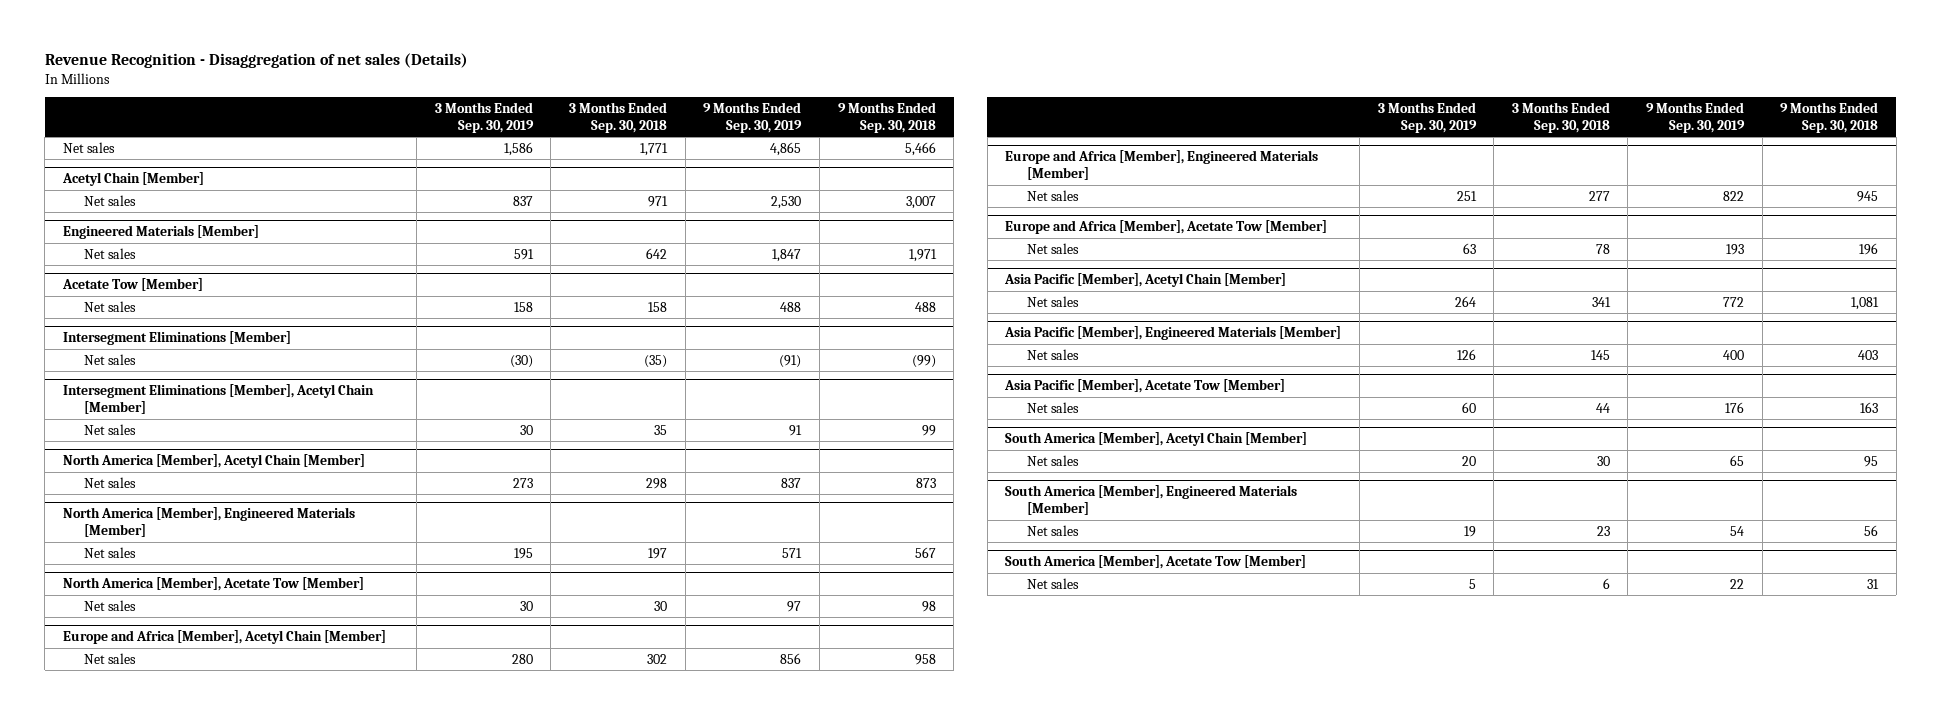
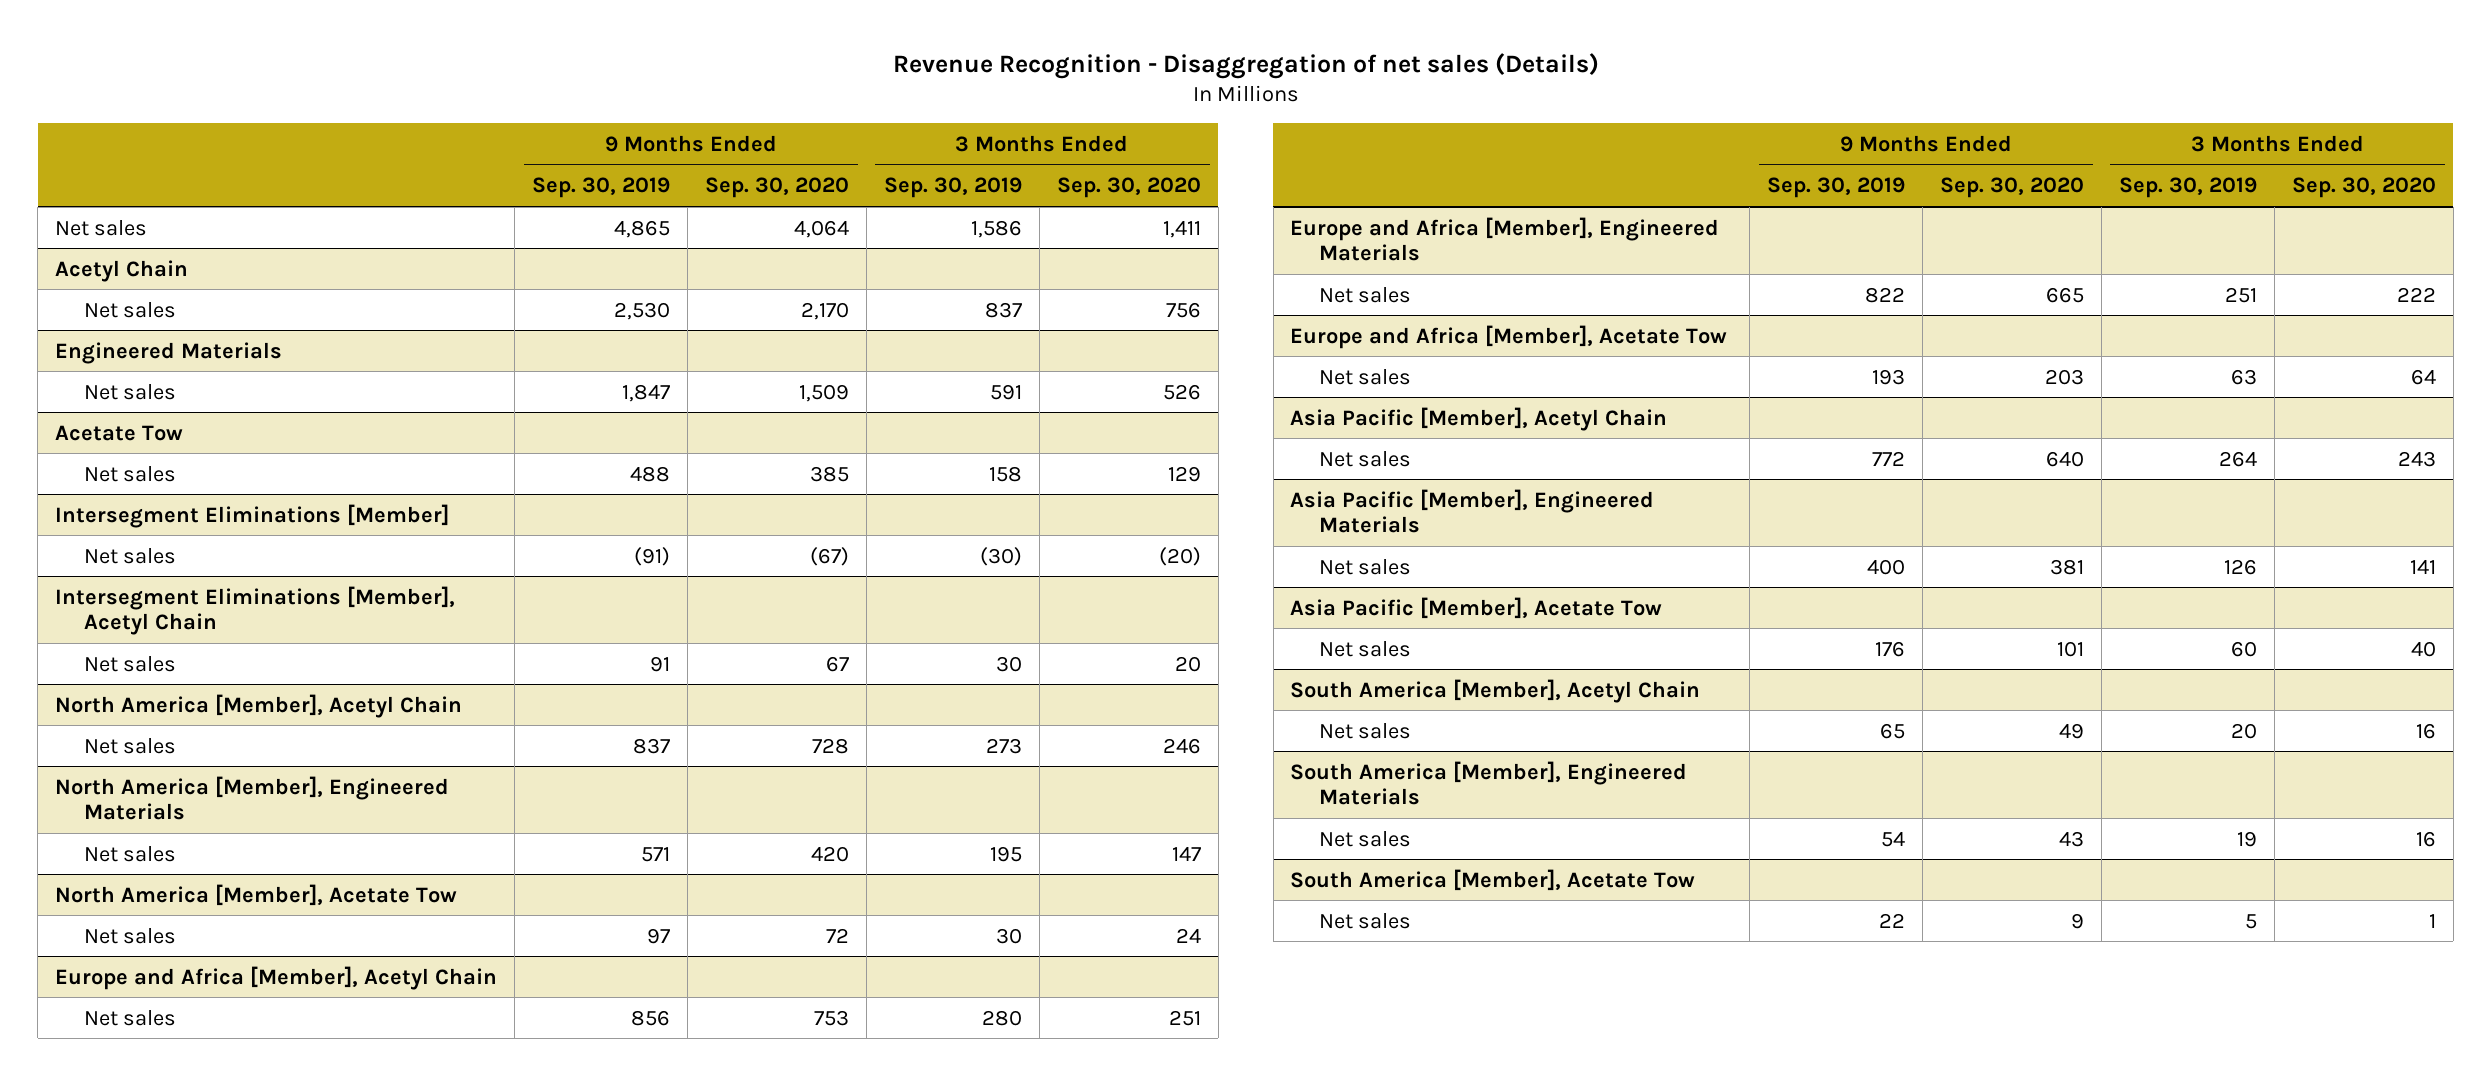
[569,101,668,133] 3 Months Ended Sep. 30, 2018 -> none
[837,101,936,133] 9 Months Ended Sep. 30, 2018 -> none
none -> [705,177,850,199] Sep. 30, 2020
none -> [1056,177,1201,199] Sep. 30, 2020
[61,172,204,187] Acetyl Chain [Member] -> [55,259,189,282] Acetyl Chain
[62,225,259,240] Engineered Materials [Member] -> [55,341,283,364] Engineered Materials
[61,278,203,292] Acetate Tow [Member] -> [55,424,184,441] Acetate Tow
[62,384,374,415] Intersegment Eliminations [Member], Acetyl Chain [Member] -> [55,585,456,636] Intersegment Eliminations [Member], Acetyl Chain
[62,454,365,469] North America [Member], Acetyl Chain [Member] -> [55,693,463,718] North America [Member], Acetyl Chain
[62,507,355,538] North America [Member], Engineered Materials [Member] -> [55,775,450,821] North America [Member], Engineered Materials
[62,577,364,592] North America [Member], Acetate Tow [Member] -> [55,883,458,906] North America [Member], Acetate Tow
[62,630,386,645] Europe and Africa [Member], Acetyl Chain [Member] -> [55,965,498,990] Europe and Africa [Member], Acetyl Chain
[1005,150,1319,181] Europe and Africa [Member], Engineered Materials [Member] -> [1290,216,1720,262] Europe and Africa [Member], Engineered Materials
[1005,220,1328,235] Europe and Africa [Member], Acetate Tow [Member] -> [1290,324,1728,349] Europe and Africa [Member], Acetate Tow
[1004,273,1287,288] Asia Pacific [Member], Acetyl Chain [Member] -> [1290,406,1668,431] Asia Pacific [Member], Acetyl Chain
[1004,326,1342,341] Asia Pacific [Member], Engineered Materials [Member] -> [1290,488,1655,534] Asia Pacific [Member], Engineered Materials
[1004,379,1286,394] Asia Pacific [Member], Acetate Tow [Member] -> [1290,596,1663,619] Asia Pacific [Member], Acetate Tow
[1005,432,1308,447] South America [Member], Acetyl Chain [Member] -> [1290,678,1701,703] South America [Member], Acetyl Chain
[1005,485,1298,516] South America [Member], Engineered Materials [Member] -> [1290,760,1688,806] South America [Member], Engineered Materials
[1005,555,1307,570] South America [Member], Acetate Tow [Member] -> [1290,868,1696,891] South America [Member], Acetate Tow

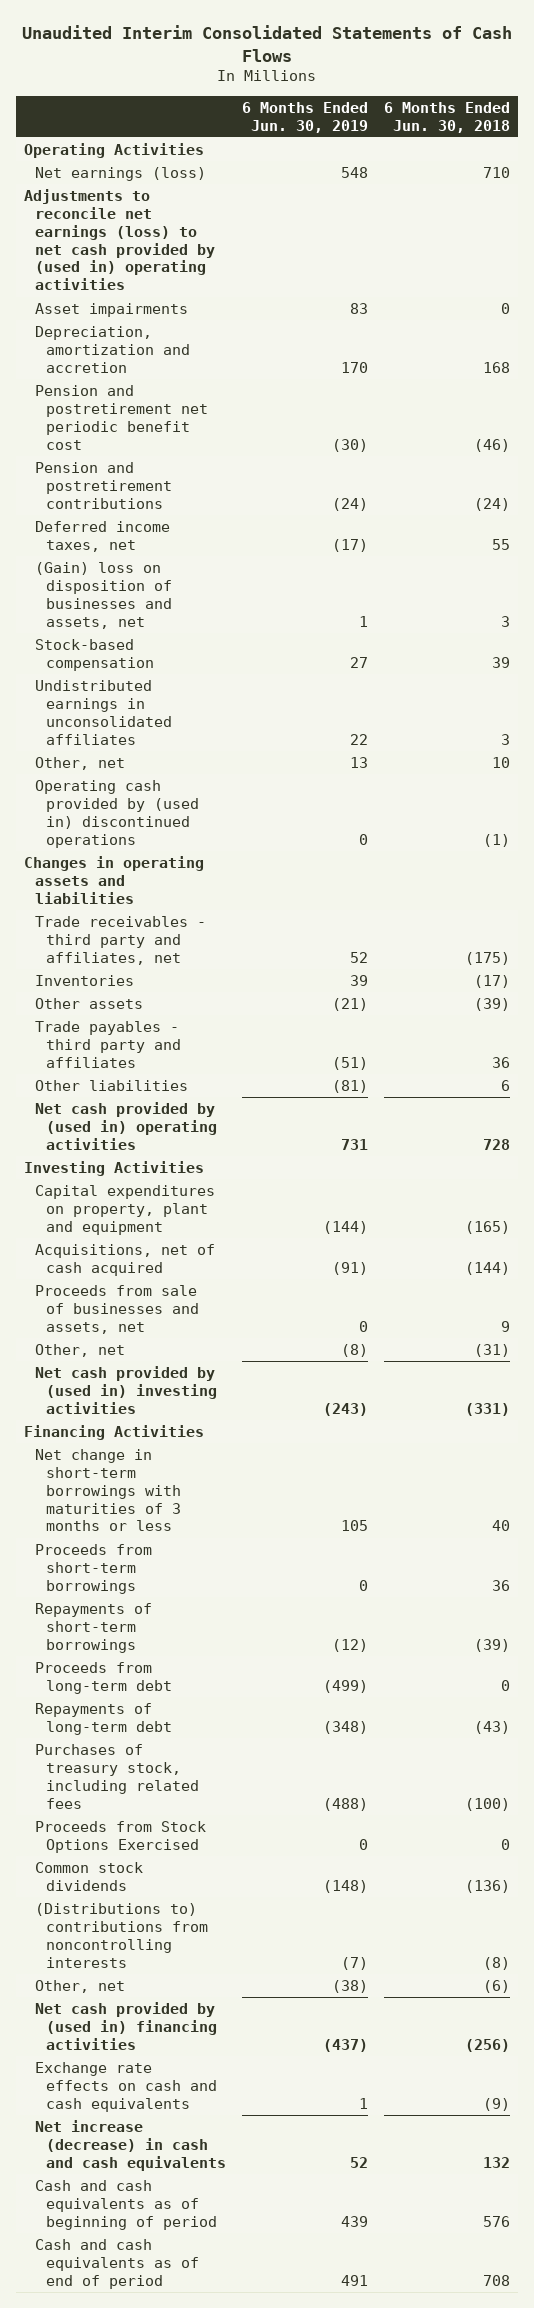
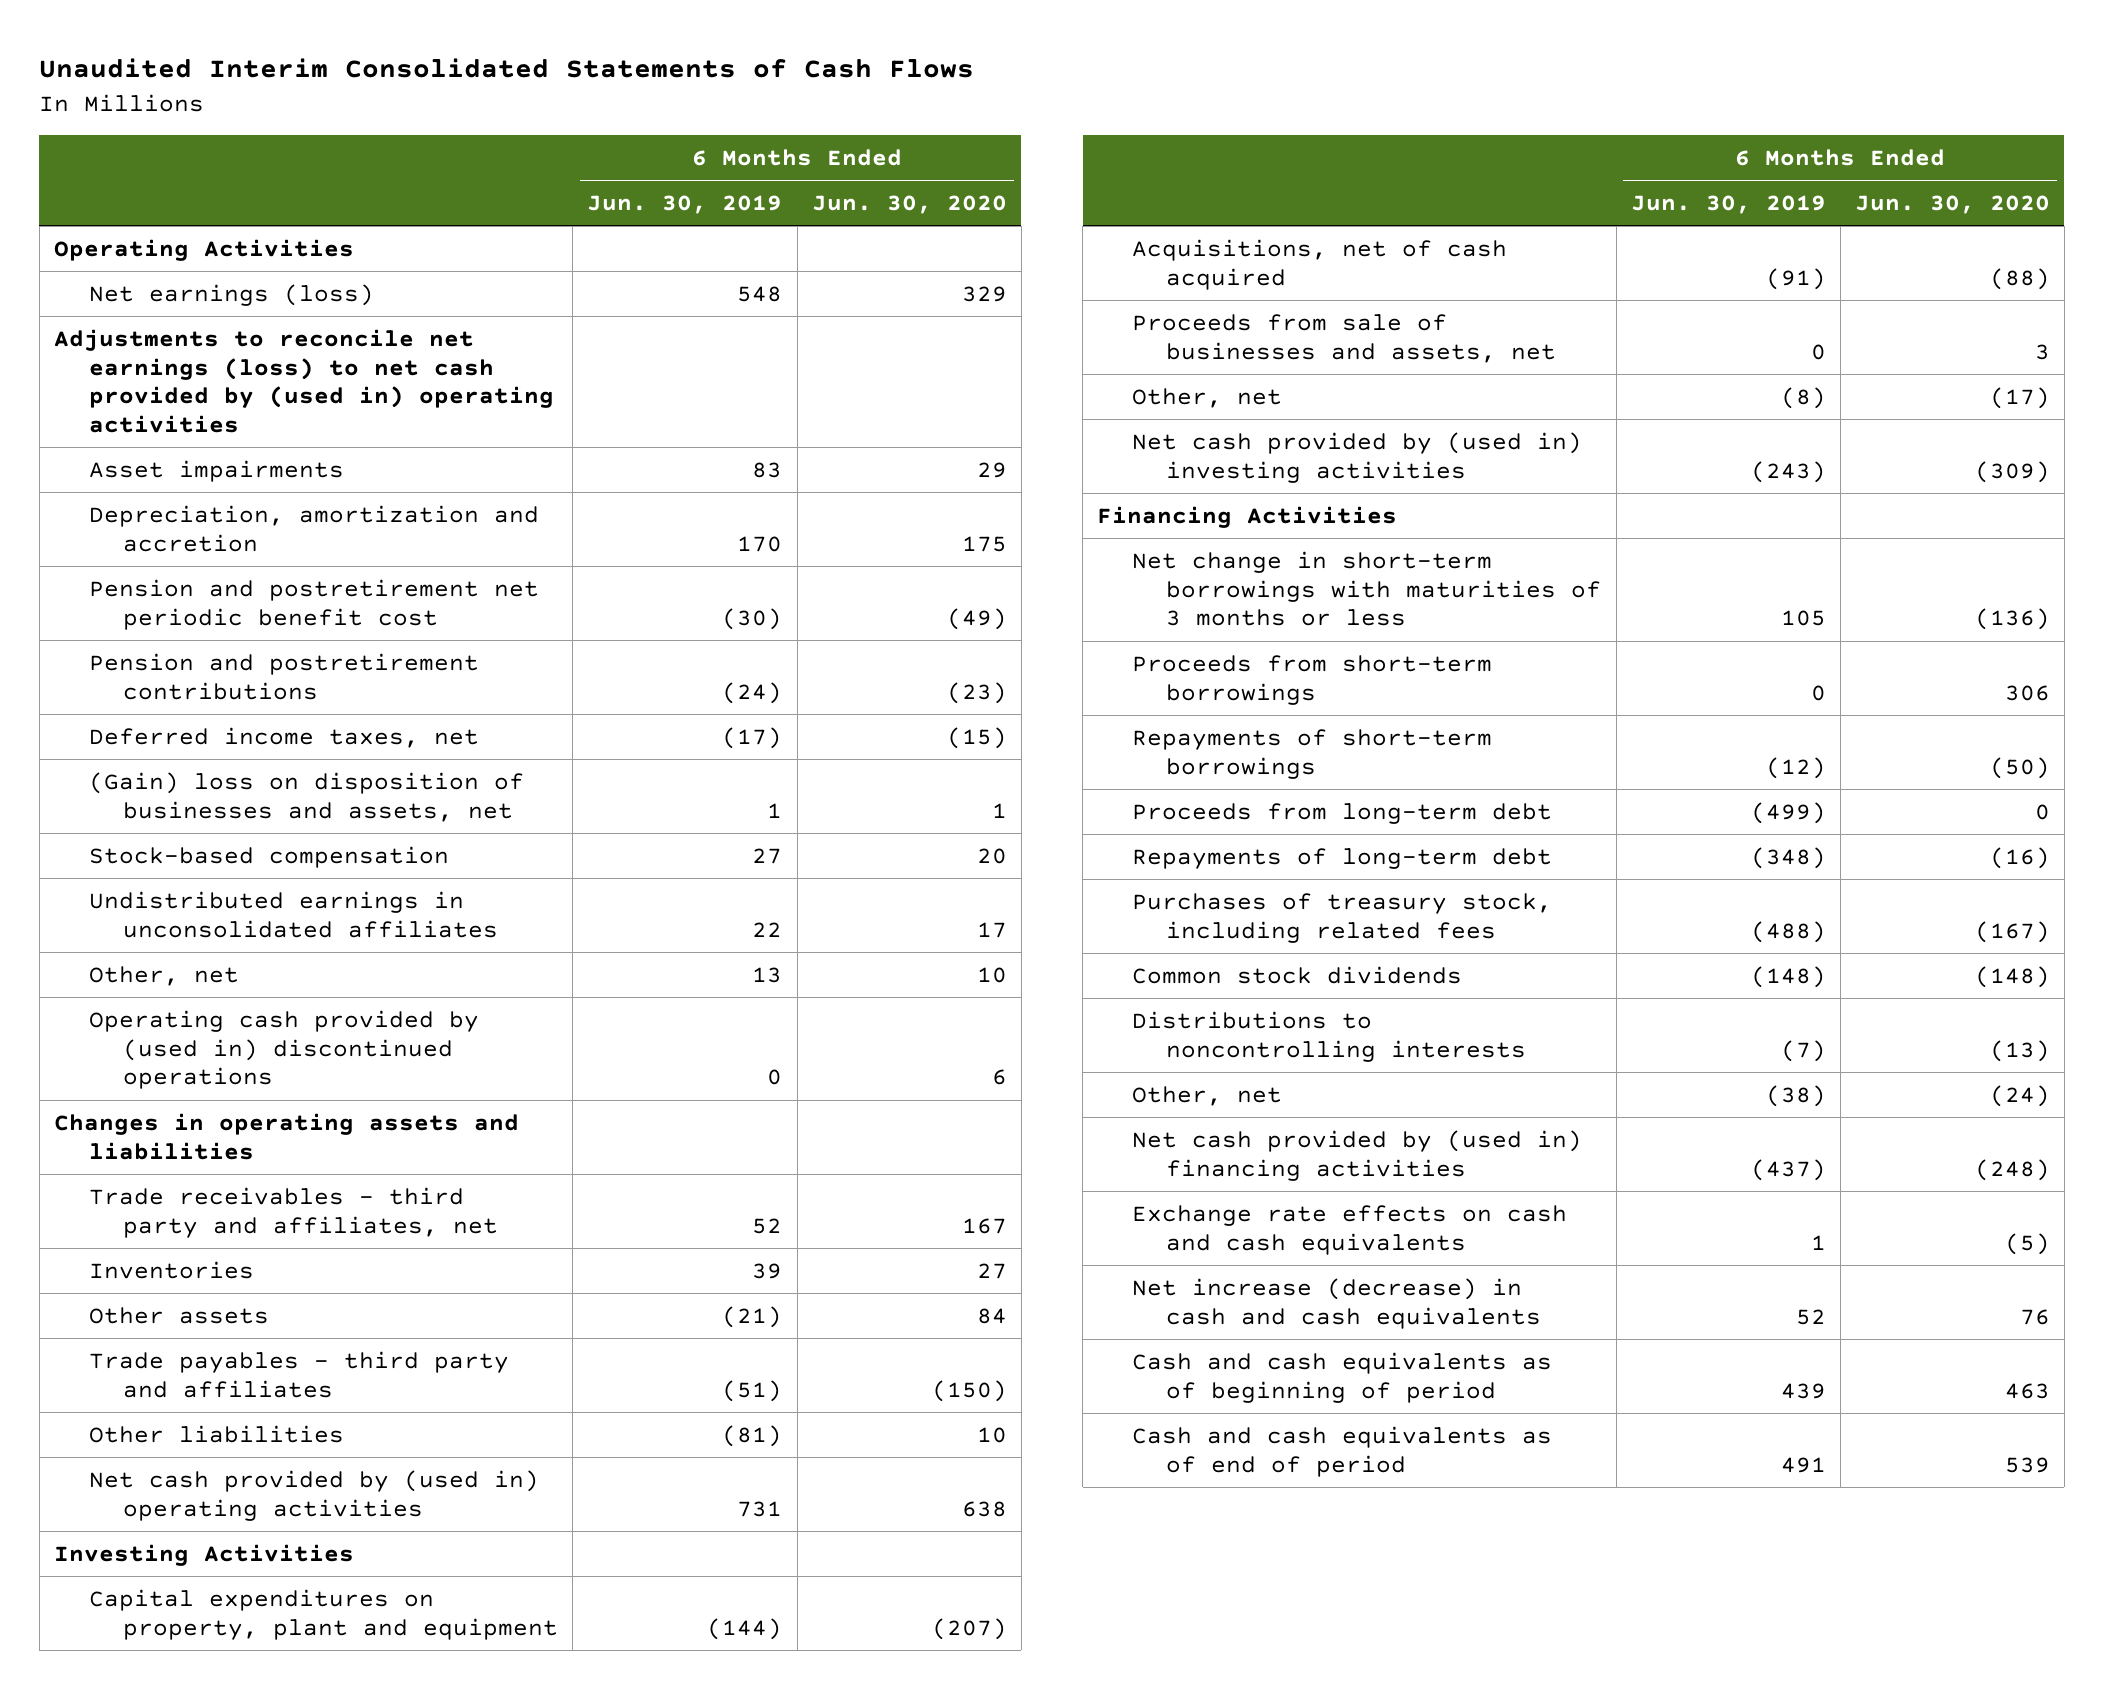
[384,101,511,133] 6 Months Ended Jun. 30, 2018 -> none
none -> [811,195,1007,215] Jun. 30, 2020
[35,1820,207,1853] Proceeds from Stock Options Exercised -> none
[35,1902,209,1968] (Distributions to) contributions from noncontrolling interests -> [1131,1010,1527,1062] Distributions to noncontrolling interests

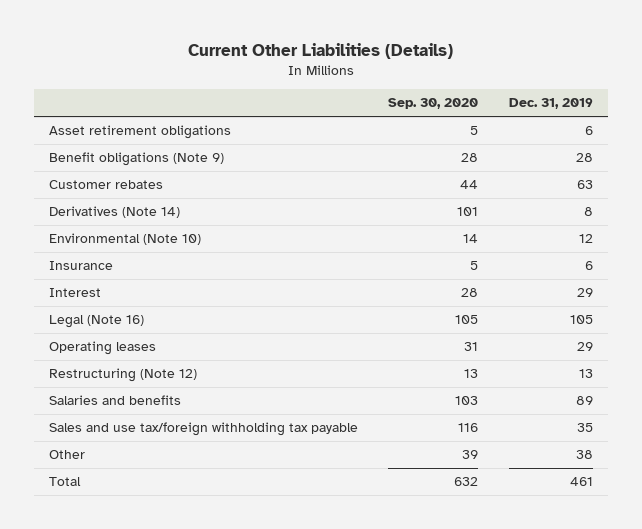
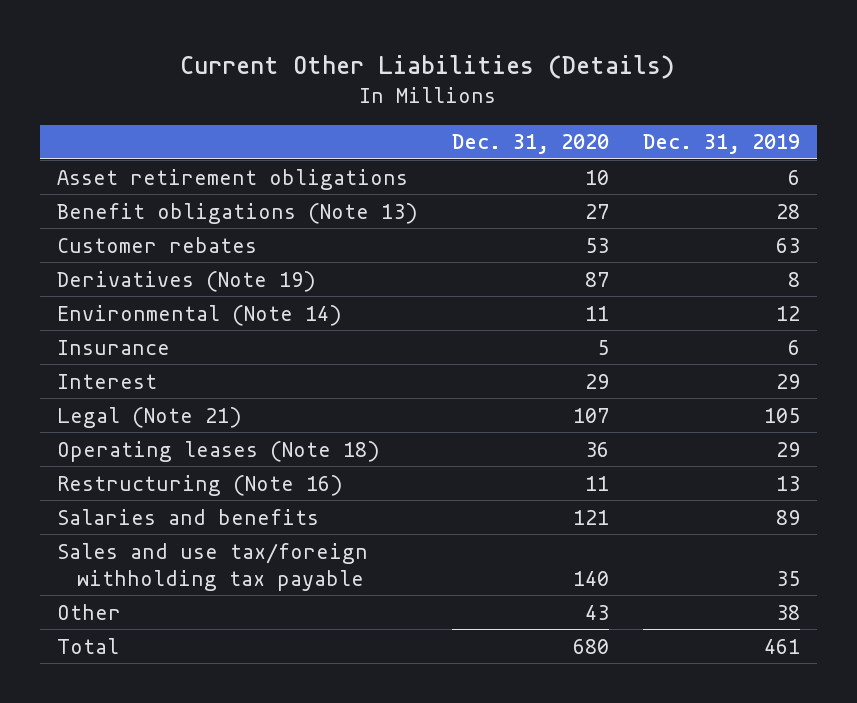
[388,98,479,110] Sep. 30, 2020 -> none
none -> [451,134,609,155] Dec. 31, 2020
[48,152,224,167] Benefit obligations (Note 9) -> [57,202,419,224] Benefit obligations (Note 13)
[48,206,180,219] Derivatives (Note 14) -> [57,270,317,292] Derivatives (Note 19)
[48,233,201,246] Environmental (Note 10) -> [57,304,343,326] Environmental (Note 14)
[48,315,144,329] Legal (Note 16) -> [57,406,243,428] Legal (Note 21)
[48,341,156,356] Operating leases -> [57,440,381,462] Operating leases (Note 18)
[48,368,197,383] Restructuring (Note 12) -> [57,474,344,496] Restructuring (Note 16)

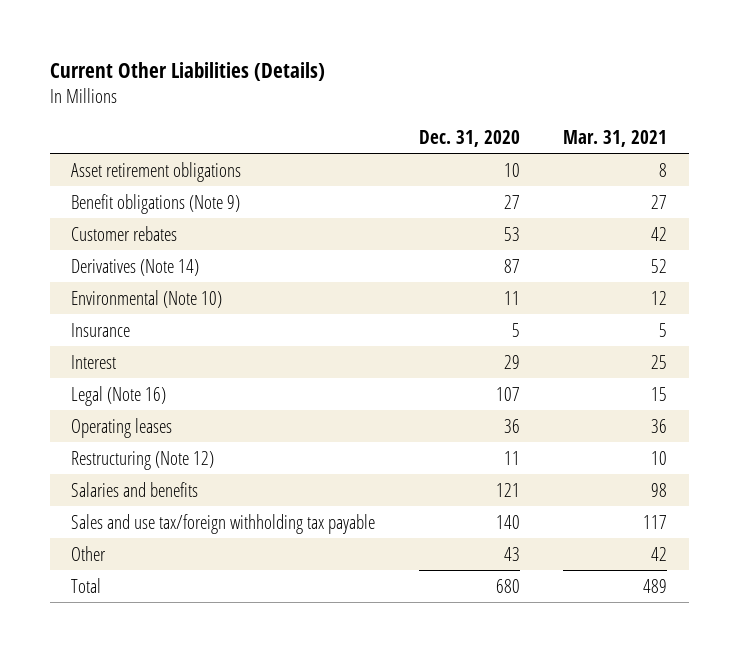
[642,134,800,155] Dec. 31, 2019 -> none
none -> [562,129,667,147] Mar. 31, 2021
[57,202,419,224] Benefit obligations (Note 13) -> [71,193,241,214] Benefit obligations (Note 9)
[57,270,317,292] Derivatives (Note 19) -> [71,258,200,276] Derivatives (Note 14)
[57,304,343,326] Environmental (Note 14) -> [71,289,223,308] Environmental (Note 10)
[57,406,243,428] Legal (Note 21) -> [71,385,167,406] Legal (Note 16)
[57,440,381,462] Operating leases (Note 18) -> [71,417,173,438] Operating leases
[57,474,344,496] Restructuring (Note 16) -> [71,450,215,470] Restructuring (Note 12)

